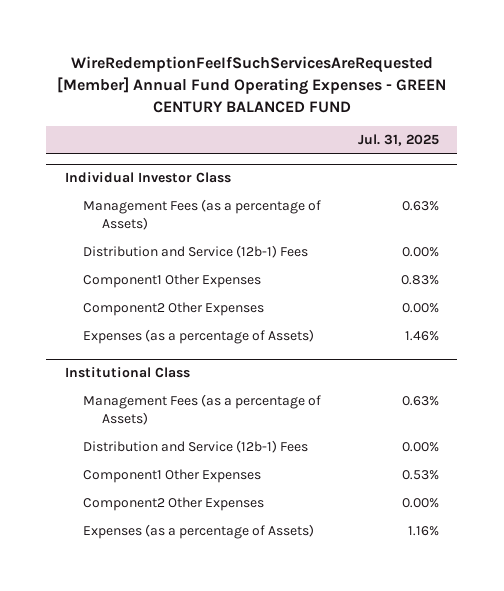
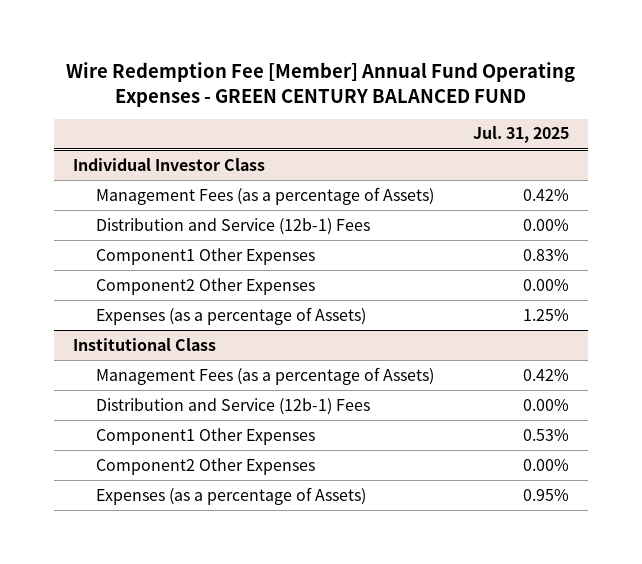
[56,56,446,113] WireRedemptionFeeIfSuchServicesAreRequested [Member] Annual Fund Operating Expenses - GREEN CENTURY BALANCED FUND -> [65,62,575,107] Wire Redemption Fee [Member] Annual Fund Operating Expenses - GREEN CENTURY BALANCED FUND
[401,201,439,212] 0.63% -> [522,188,569,201] 0.42%
[404,331,439,342] 1.46% -> [522,308,569,321] 1.25%
[401,396,439,407] 0.63% -> [522,368,569,381] 0.42%
[407,526,439,537] 1.16% -> [522,488,569,501] 0.95%

